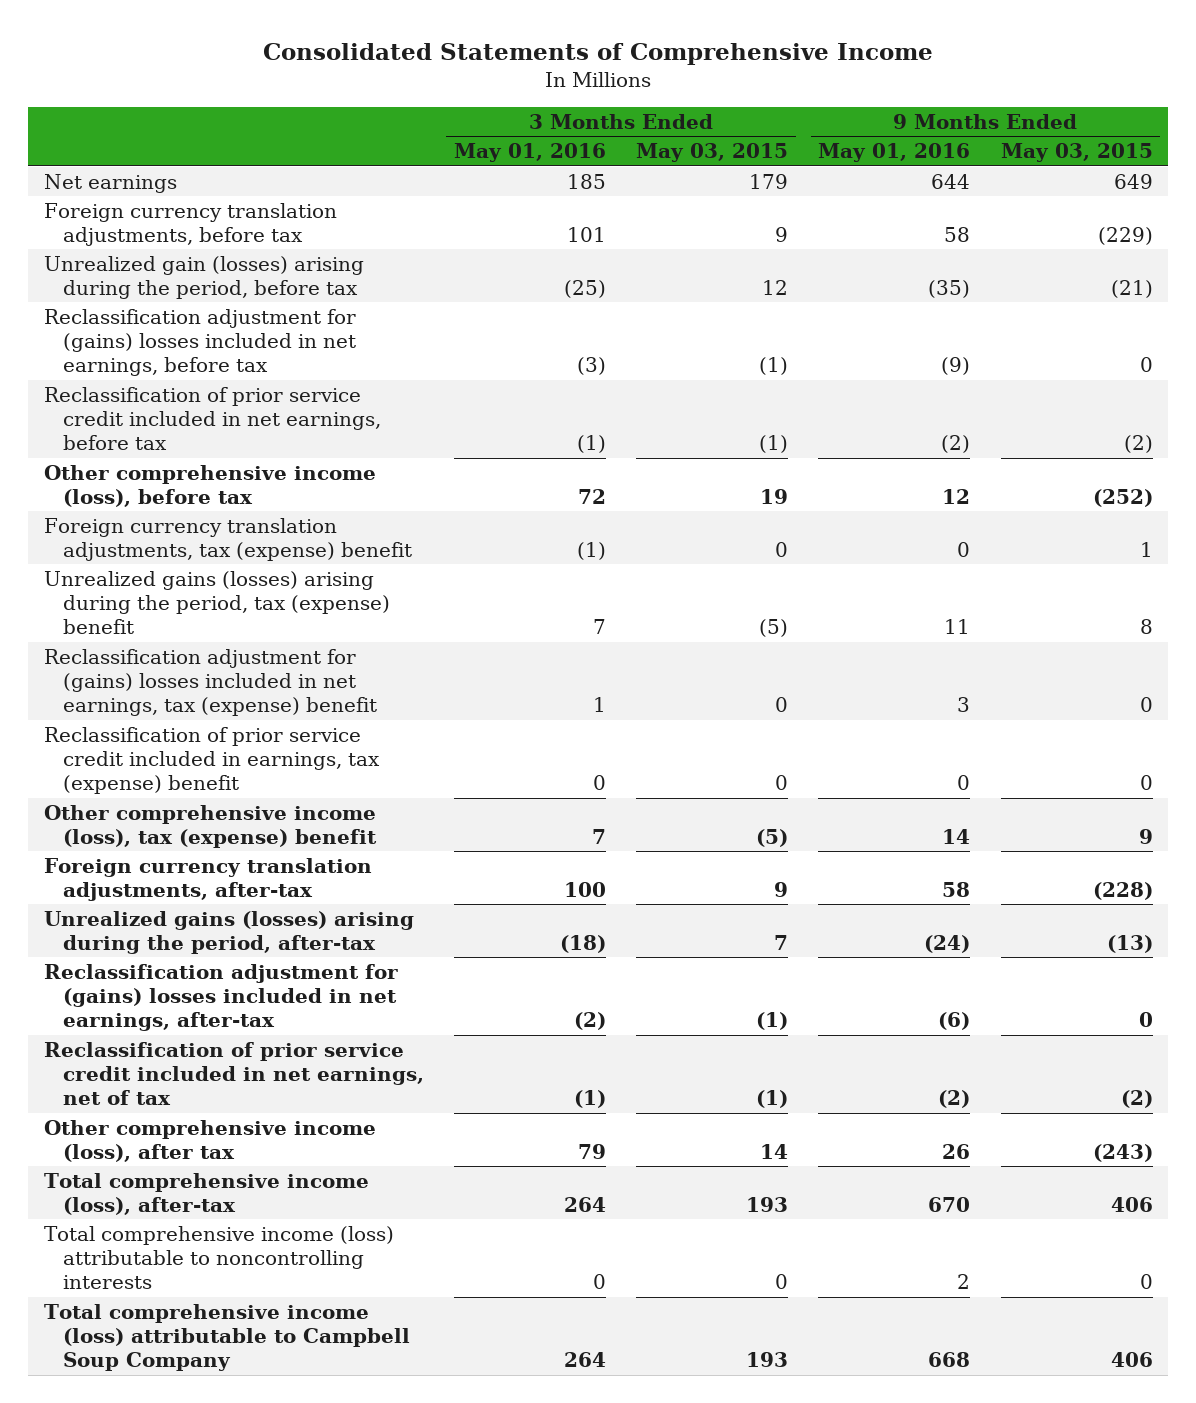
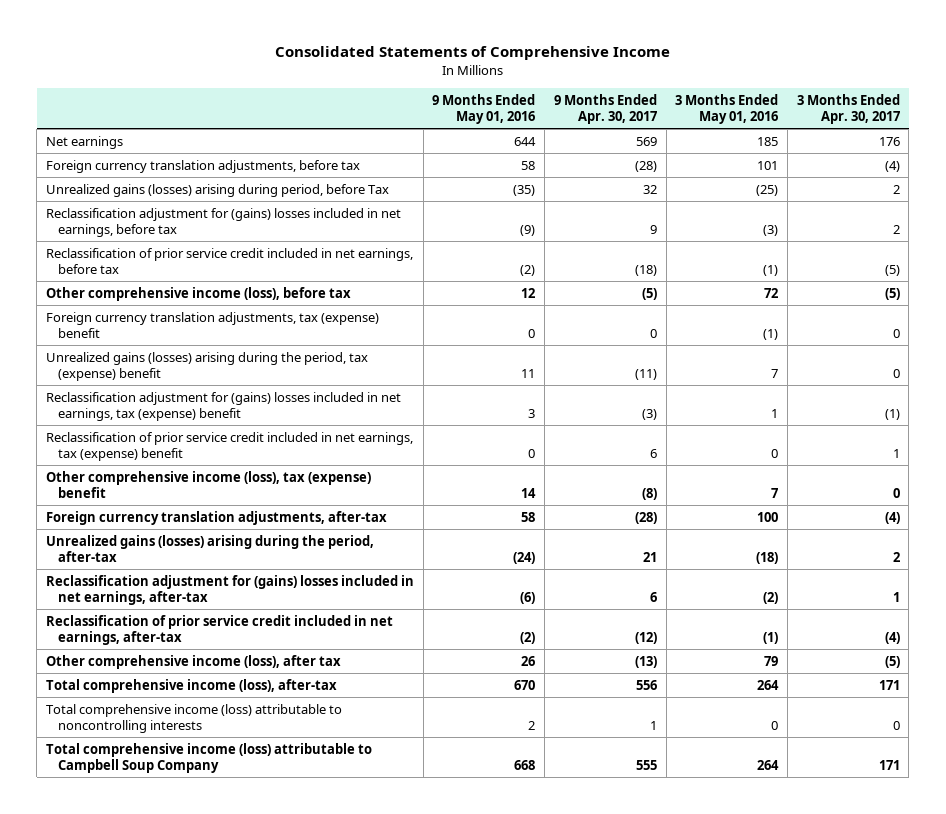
[636,143,789,163] May 03, 2015 -> none
[1000,143,1153,163] May 03, 2015 -> none
none -> [553,93,657,125] 9 Months Ended Apr. 30, 2017
none -> [796,93,900,125] 3 Months Ended Apr. 30, 2017
[43,255,364,300] Unrealized gain (losses) arising during the period, before tax -> [45,183,389,197] Unrealized gains (losses) arising during period, before Tax
[43,726,380,795] Reclassification of prior service credit included in earnings, tax (expense) benefit -> [45,431,413,462] Reclassification of prior service credit included in net earnings, tax (expense) benefit
[43,1041,424,1106] Reclassification of prior service credit included in net earnings, net of tax -> [45,614,393,646] Reclassification of prior service credit included in net earnings, after-tax

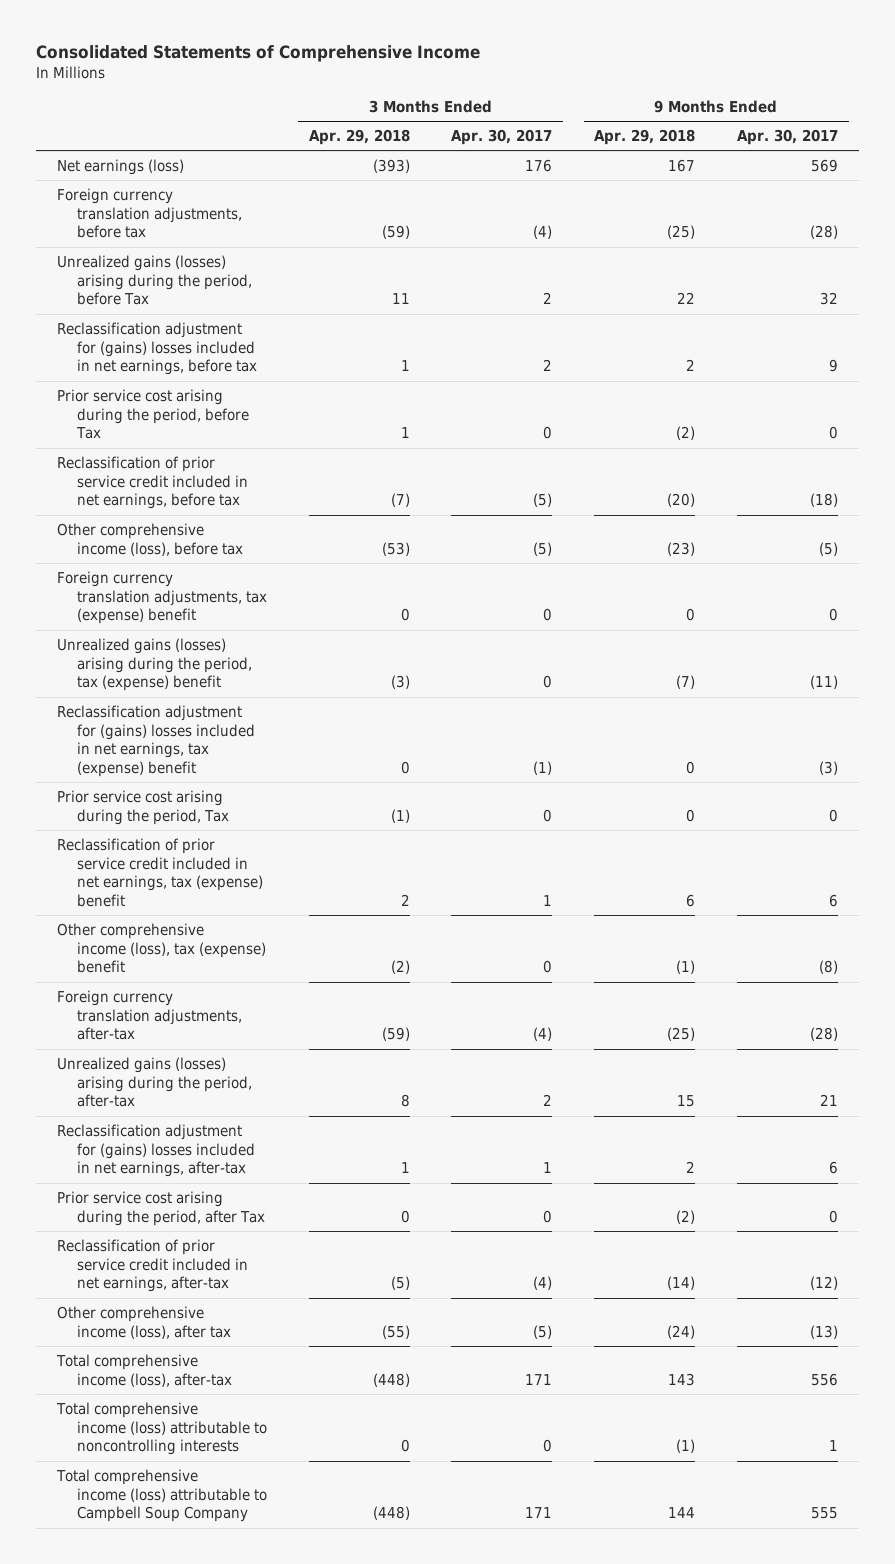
[432,93,536,125] 9 Months Ended May 01, 2016 -> none
[675,93,779,125] 3 Months Ended May 01, 2016 -> none
none -> [308,128,410,145] Apr. 29, 2018
none -> [594,128,696,145] Apr. 29, 2018
[45,135,123,149] Net earnings -> [56,158,184,175] Net earnings (loss)
[45,183,389,197] Unrealized gains (losses) arising during period, before Tax -> [56,254,252,306] Unrealized gains (losses) arising during the period, before Tax
none -> [56,388,249,440] Prior service cost arising during the period, before Tax
none -> [56,789,229,825] Prior service cost arising during the period, Tax
none -> [56,1190,265,1226] Prior service cost arising during the period, after Tax

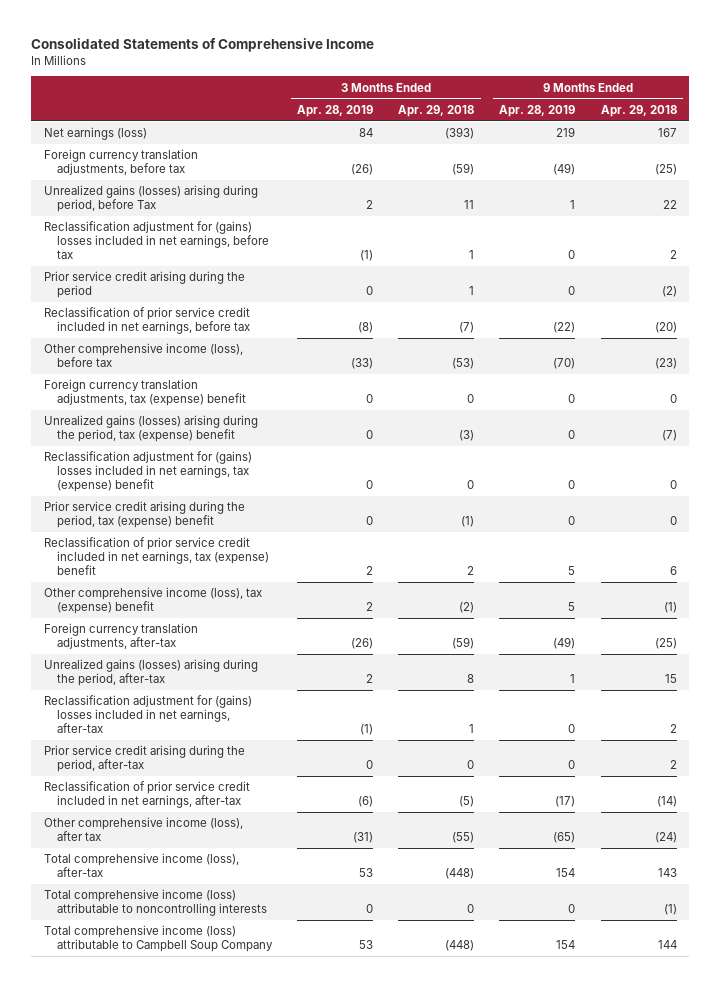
[451,128,553,145] Apr. 30, 2017 -> none
[737,128,839,145] Apr. 30, 2017 -> none
none -> [297,104,374,117] Apr. 28, 2019
none -> [499,104,576,117] Apr. 28, 2019
[56,254,252,306] Unrealized gains (losses) arising during the period, before Tax -> [43,185,258,213] Unrealized gains (losses) arising during period, before Tax
[56,388,249,440] Prior service cost arising during the period, before Tax -> [43,271,245,299] Prior service credit arising during the period
[56,789,229,825] Prior service cost arising during the period, Tax -> [43,501,245,529] Prior service credit arising during the period, tax (expense) benefit
[56,1190,265,1226] Prior service cost arising during the period, after Tax -> [43,745,245,773] Prior service credit arising during the period, after-tax
[676,1209,696,1224] (2) -> [669,760,677,770] 2

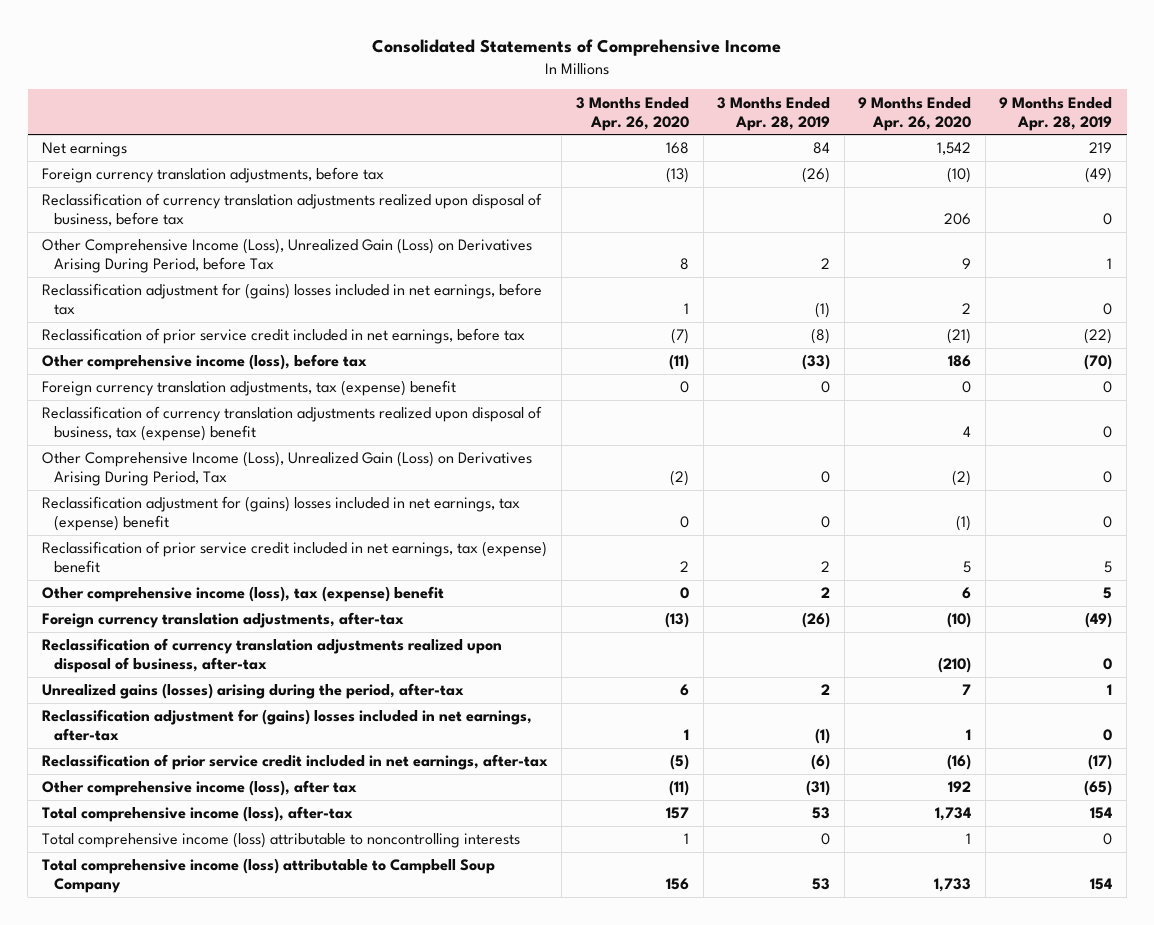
[398,104,475,117] Apr. 29, 2018 -> none
[600,104,677,117] Apr. 29, 2018 -> none
none -> [576,96,690,131] 3 Months Ended Apr. 26, 2020
none -> [858,96,972,131] 9 Months Ended Apr. 26, 2020
[43,127,147,141] Net earnings (loss) -> [41,142,127,158] Net earnings
none -> [41,193,542,227] Reclassification of currency translation adjustments realized upon disposal of business, before tax
[43,185,258,213] Unrealized gains (losses) arising during period, before Tax -> [41,238,532,274] Other Comprehensive Income (Loss), Unrealized Gain (Loss) on Derivatives Arising During Period, before Tax
[43,271,245,299] Prior service credit arising during the period -> none
none -> [41,406,542,442] Reclassification of currency translation adjustments realized upon disposal of business, tax (expense) benefit
[43,415,258,443] Unrealized gains (losses) arising during the period, tax (expense) benefit -> [41,451,532,487] Other Comprehensive Income (Loss), Unrealized Gain (Loss) on Derivatives Arising During Period, Tax
[43,501,245,529] Prior service credit arising during the period, tax (expense) benefit -> none
none -> [41,638,502,674] Reclassification of currency translation adjustments realized upon disposal of business, after-tax
[43,745,245,773] Prior service credit arising during the period, after-tax -> none

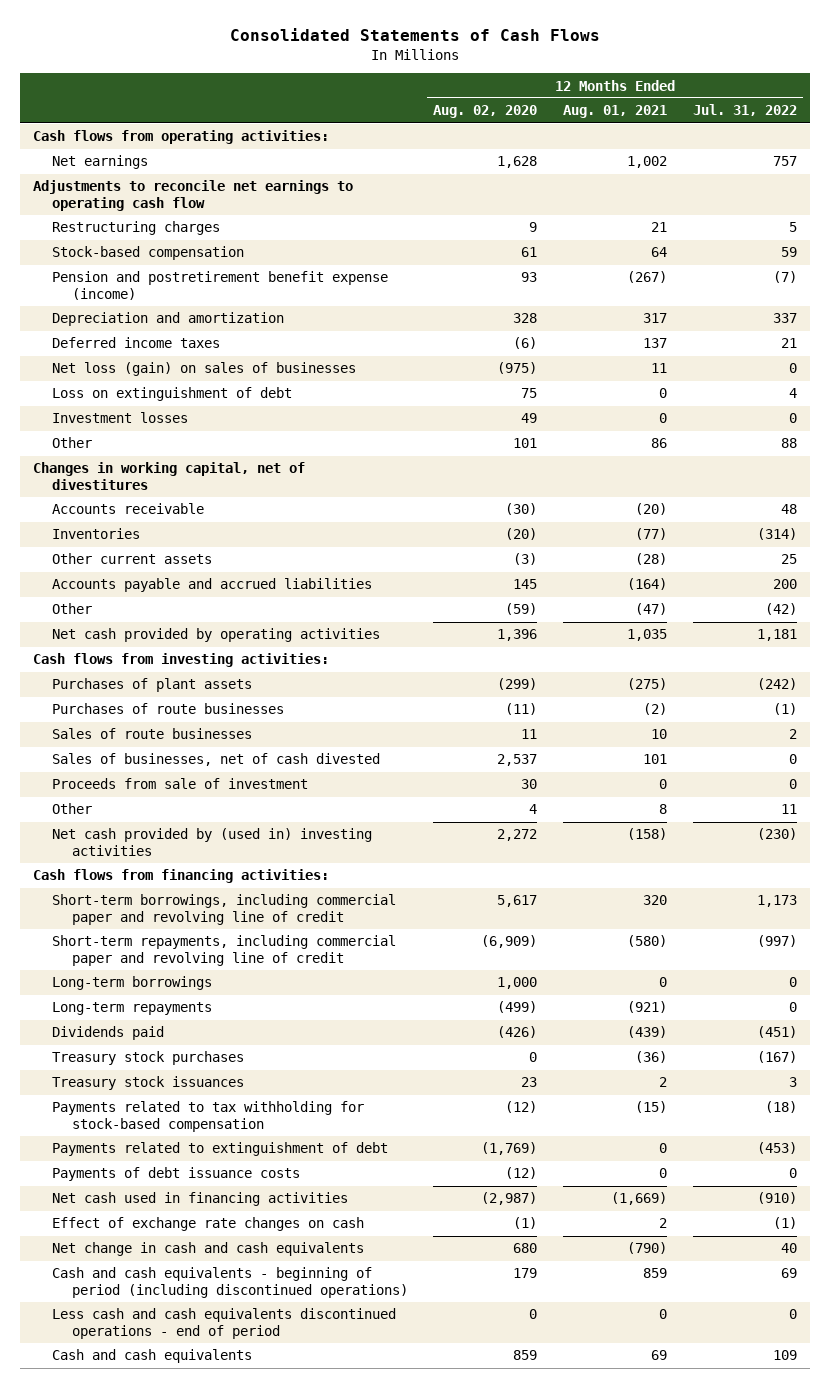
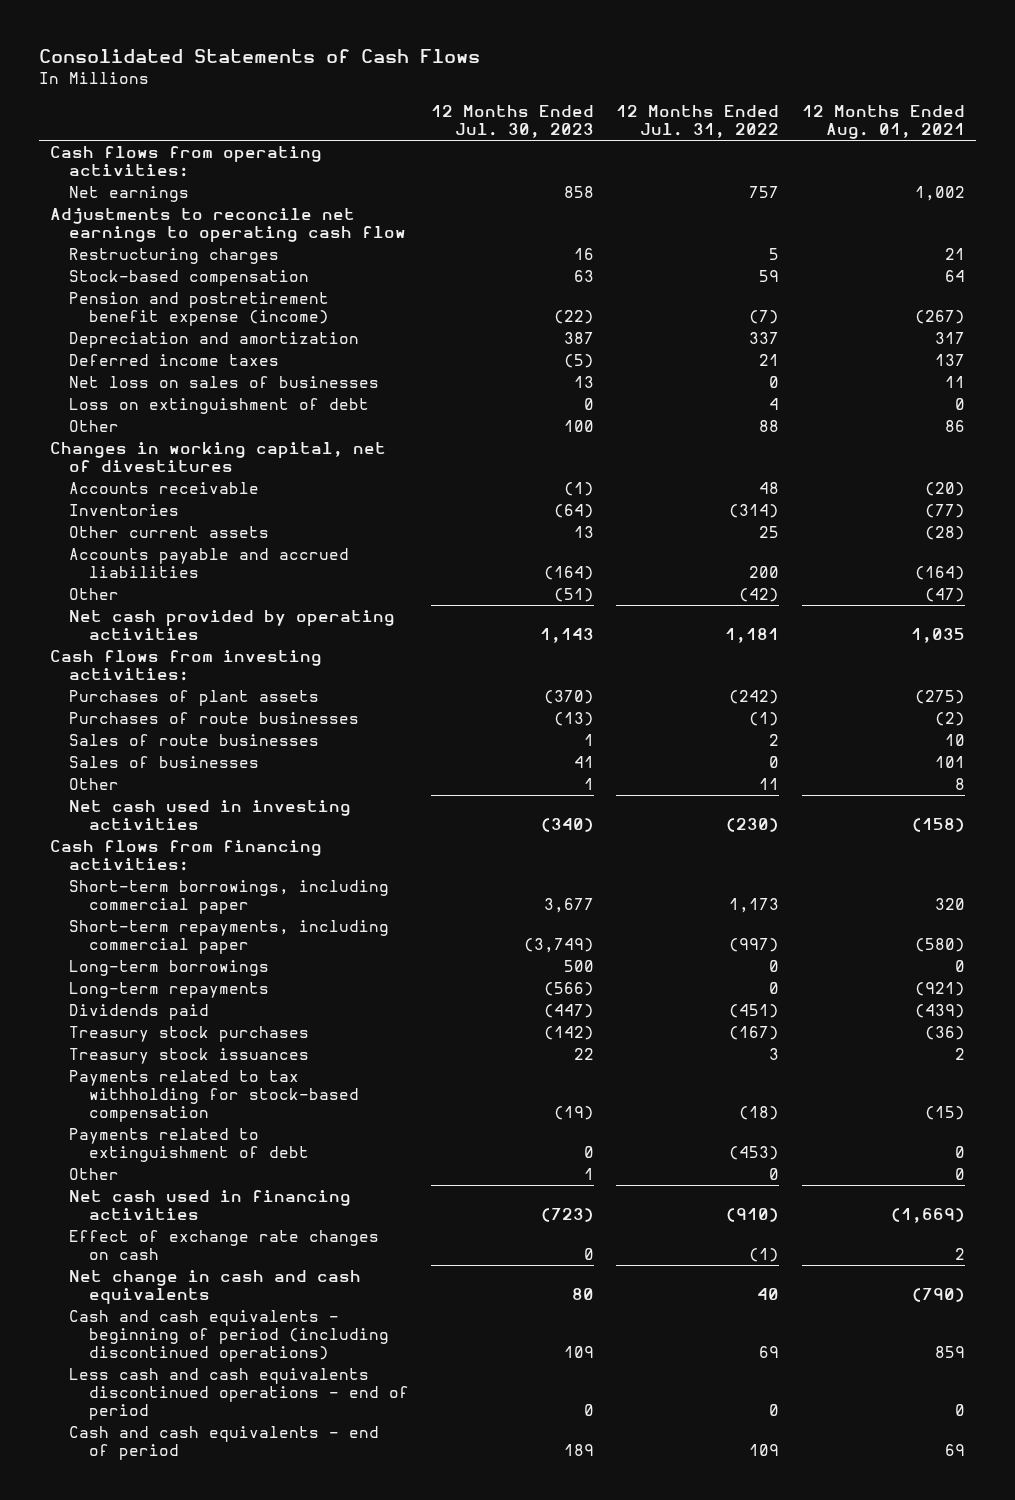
[433,105,538,119] Aug. 02, 2020 -> none
none -> [431,104,595,139] 12 Months Ended Jul. 30, 2023
[52,362,357,377] Net loss (gain) on sales of businesses -> [69,375,380,388] Net loss on sales of businesses
[52,412,189,424] Investment losses -> none
[52,778,309,790] Proceeds from sale of investment -> none
[52,753,381,767] Sales of businesses, net of cash divested -> [69,755,260,768] Sales of businesses
[52,828,373,856] Net cash provided by (used in) investing activities -> [69,799,352,831] Net cash used in investing activities
[52,894,397,925] Short-term borrowings, including commercial paper and revolving line of credit -> [69,879,390,915] Short-term borrowings, including commercial paper
[52,935,397,966] Short-term repayments, including commercial paper and revolving line of credit -> [69,919,390,955] Short-term repayments, including commercial paper
[52,1167,301,1182] Payments of debt issuance costs -> none
none -> [69,1167,120,1180] Other
[52,1349,253,1364] Cash and cash equivalents -> [69,1425,380,1461] Cash and cash equivalents - end of period

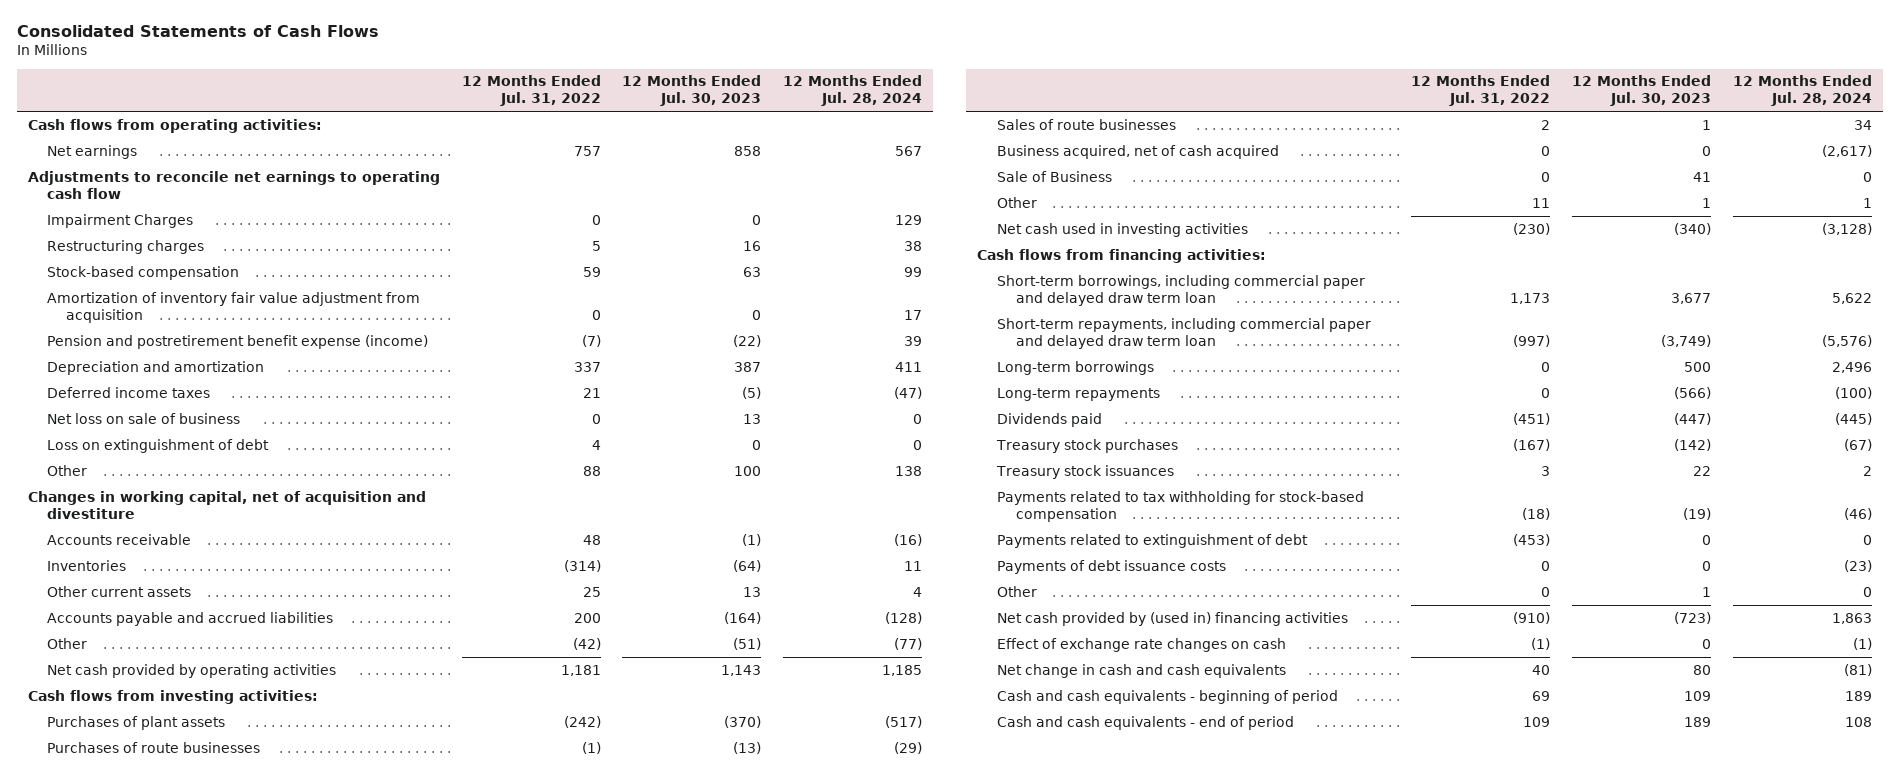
[801,104,965,140] 12 Months Ended Aug. 01, 2021 -> none
none -> [783,75,923,107] 12 Months Ended Jul. 28, 2024
none -> [47,213,194,228] Impairment Charges
none -> [47,291,421,323] Amortization of inventory fair value adjustment from acquisition
[69,375,380,388] Net loss on sales of businesses -> [47,412,241,424] Net loss on sale of business
[49,441,386,473] Changes in working capital, net of divestitures -> [27,490,426,519] Changes in working capital, net of acquisition and divestiture
none -> [996,144,1279,159] Business acquired, net of cash acquired
[69,755,260,768] Sales of businesses -> [996,170,1112,182] Sale of Business
[69,879,390,915] Short-term borrowings, including commercial paper -> [996,274,1365,306] Short-term borrowings, including commercial paper and delayed draw term loan
[69,919,390,955] Short-term repayments, including commercial paper -> [996,317,1371,349] Short-term repayments, including commercial paper and delayed draw term loan
none -> [996,559,1226,574] Payments of debt issuance costs
[69,1189,352,1221] Net cash used in financing activities -> [996,611,1348,626] Net cash provided by (used in) financing activities
[69,1367,409,1421] Less cash and cash equivalents discontinued operations - end of period -> none
[69,1309,389,1363] Cash and cash equivalents - beginning of period (including discontinued operations) -> [996,689,1338,704] Cash and cash equivalents - beginning of period

